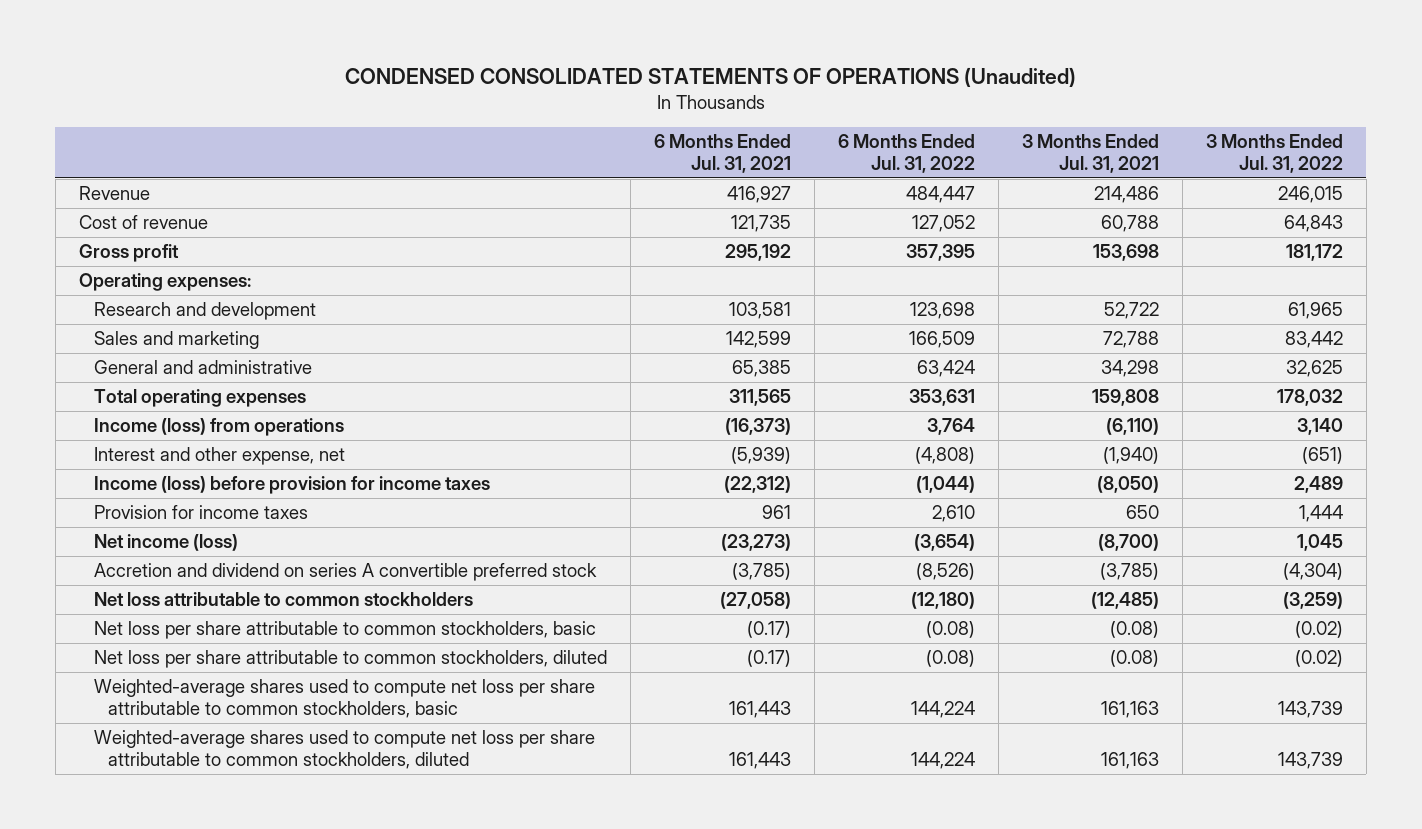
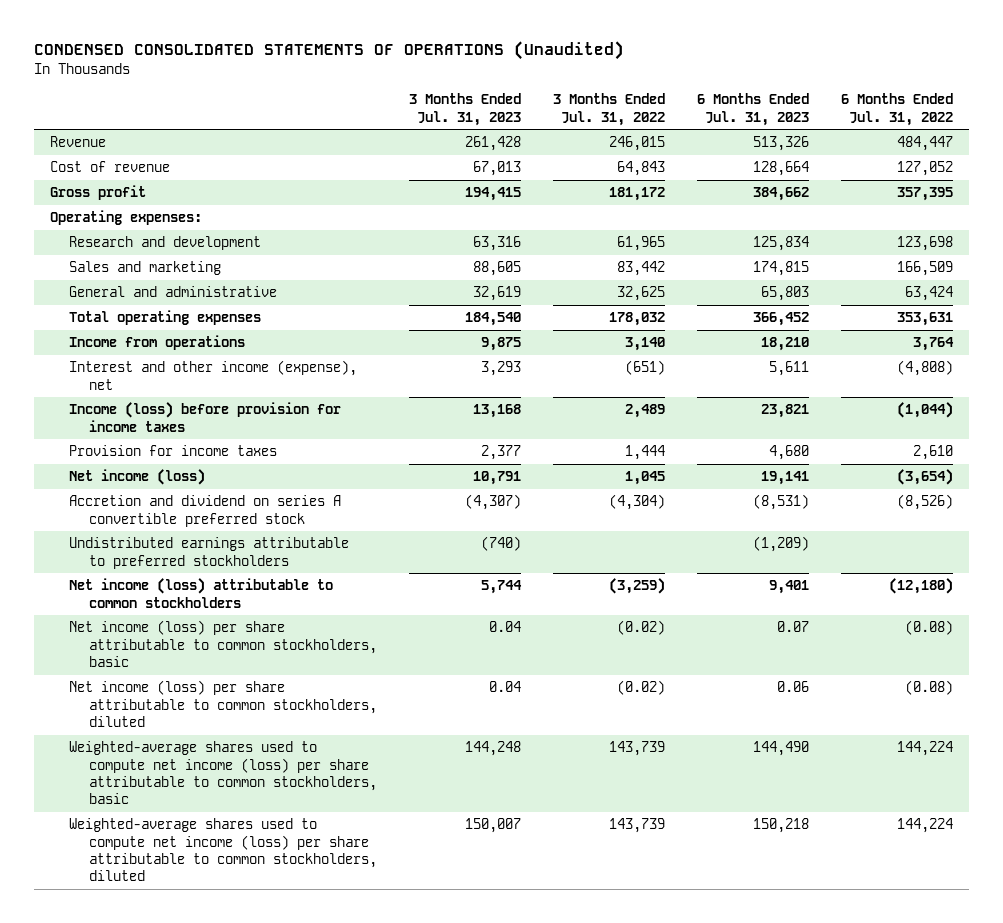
[653,134,791,173] 6 Months Ended Jul. 31, 2021 -> none
[1021,134,1159,173] 3 Months Ended Jul. 31, 2021 -> none
none -> [408,93,521,126] 3 Months Ended Jul. 31, 2023
none -> [696,93,809,126] 6 Months Ended Jul. 31, 2023
[93,418,344,437] Income (loss) from operations -> [69,335,246,351] Income from operations
[93,447,345,466] Interest and other expense, net -> [69,360,358,390] Interest and other income (expense), net
none -> [69,537,350,569] Undistributed earnings attributable to preferred stockholders
[93,592,473,607] Net loss attributable to common stockholders -> [69,578,334,608] Net income (loss) attributable to common stockholders
[93,621,596,640] Net loss per share attributable to common stockholders, basic -> [69,620,377,667] Net income (loss) per share attributable to common stockholders, basic
[93,650,607,669] Net loss per share attributable to common stockholders, diluted -> [69,680,377,727] Net income (loss) per share attributable to common stockholders, diluted
[93,679,595,718] Weighted-average shares used to compute net loss per share attributable to common stockholders, basic -> [69,741,377,805] Weighted-average shares used to compute net income (loss) per share attributable to common stockholders, basic
[93,730,595,769] Weighted-average shares used to compute net loss per share attributable to common stockholders, diluted -> [69,818,377,882] Weighted-average shares used to compute net income (loss) per share attributable to common stockholders, diluted

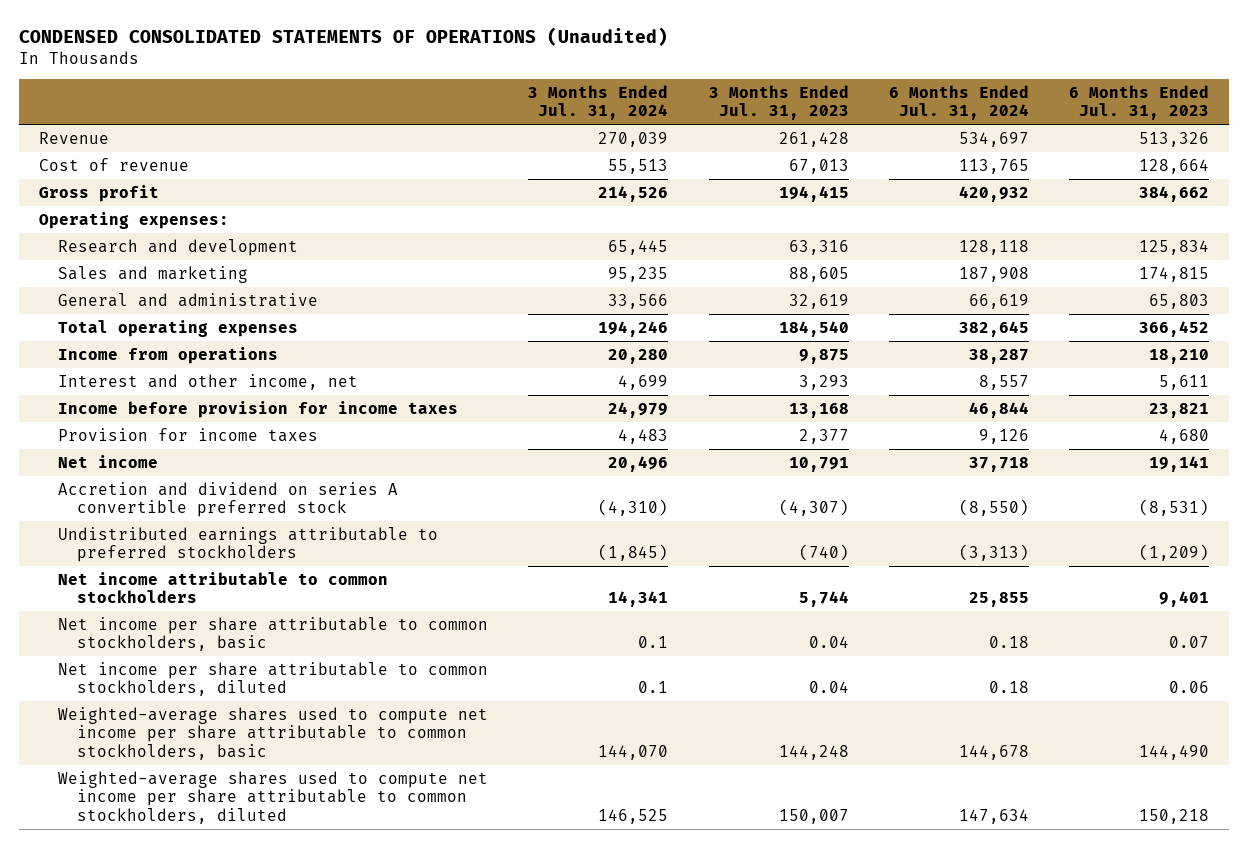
[552,93,665,126] 3 Months Ended Jul. 31, 2022 -> none
[840,93,953,126] 6 Months Ended Jul. 31, 2022 -> none
none -> [528,84,669,121] 3 Months Ended Jul. 31, 2024
none -> [888,84,1029,121] 6 Months Ended Jul. 31, 2024
[69,360,358,390] Interest and other income (expense), net -> [58,373,359,390] Interest and other income, net
[69,402,342,432] Income (loss) before provision for income taxes -> [58,400,459,418] Income before provision for income taxes
[69,469,206,486] Net income (loss) -> [58,454,159,468] Net income
[69,578,334,608] Net income (loss) attributable to common stockholders -> [58,571,389,604] Net income attributable to common stockholders
[69,620,377,667] Net income (loss) per share attributable to common stockholders, basic -> [58,616,489,652] Net income per share attributable to common stockholders, basic
[69,680,377,727] Net income (loss) per share attributable to common stockholders, diluted -> [58,661,489,697] Net income per share attributable to common stockholders, diluted
[69,741,377,805] Weighted-average shares used to compute net income (loss) per share attributable to common stockholders, basic -> [58,706,489,761] Weighted-average shares used to compute net income per share attributable to common stockholders, basic
[69,818,377,882] Weighted-average shares used to compute net income (loss) per share attributable to common stockholders, diluted -> [58,770,489,825] Weighted-average shares used to compute net income per share attributable to common stockholders, diluted

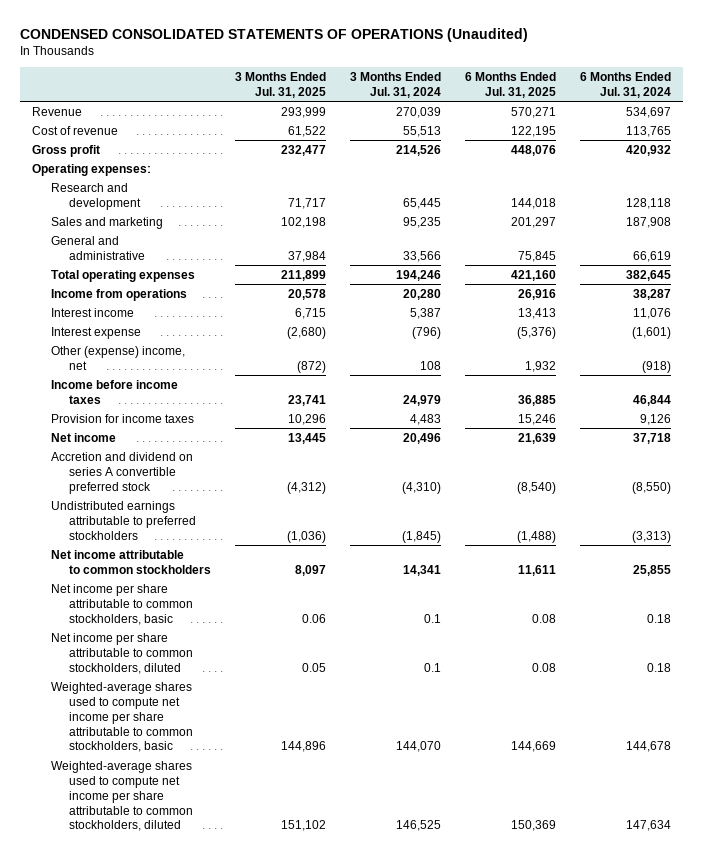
[708,84,849,121] 3 Months Ended Jul. 31, 2023 -> none
[1068,84,1209,121] 6 Months Ended Jul. 31, 2023 -> none
none -> [234,72,326,98] 3 Months Ended Jul. 31, 2025
none -> [464,72,556,98] 6 Months Ended Jul. 31, 2025
none -> [50,307,134,317] Interest income
none -> [50,326,141,339] Interest expense
[58,373,359,390] Interest and other income, net -> [50,345,185,370] Other (expense) income, net
[618,374,669,390] 4,699 -> [419,360,441,370] 108
[978,374,1029,390] 8,557 -> [642,360,672,373] (918)
[58,400,459,418] Income before provision for income taxes -> [50,379,178,404] Income before income taxes

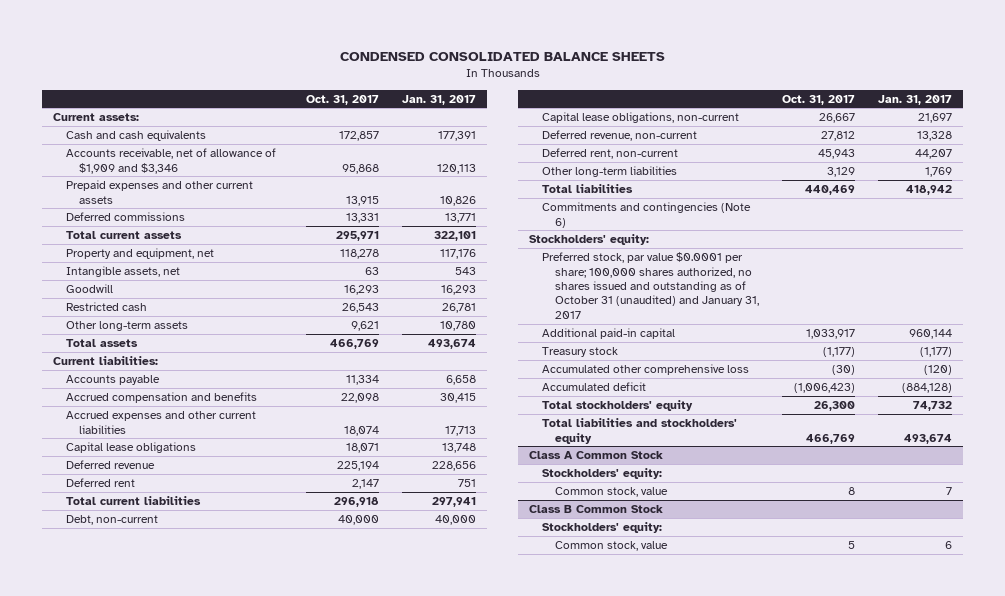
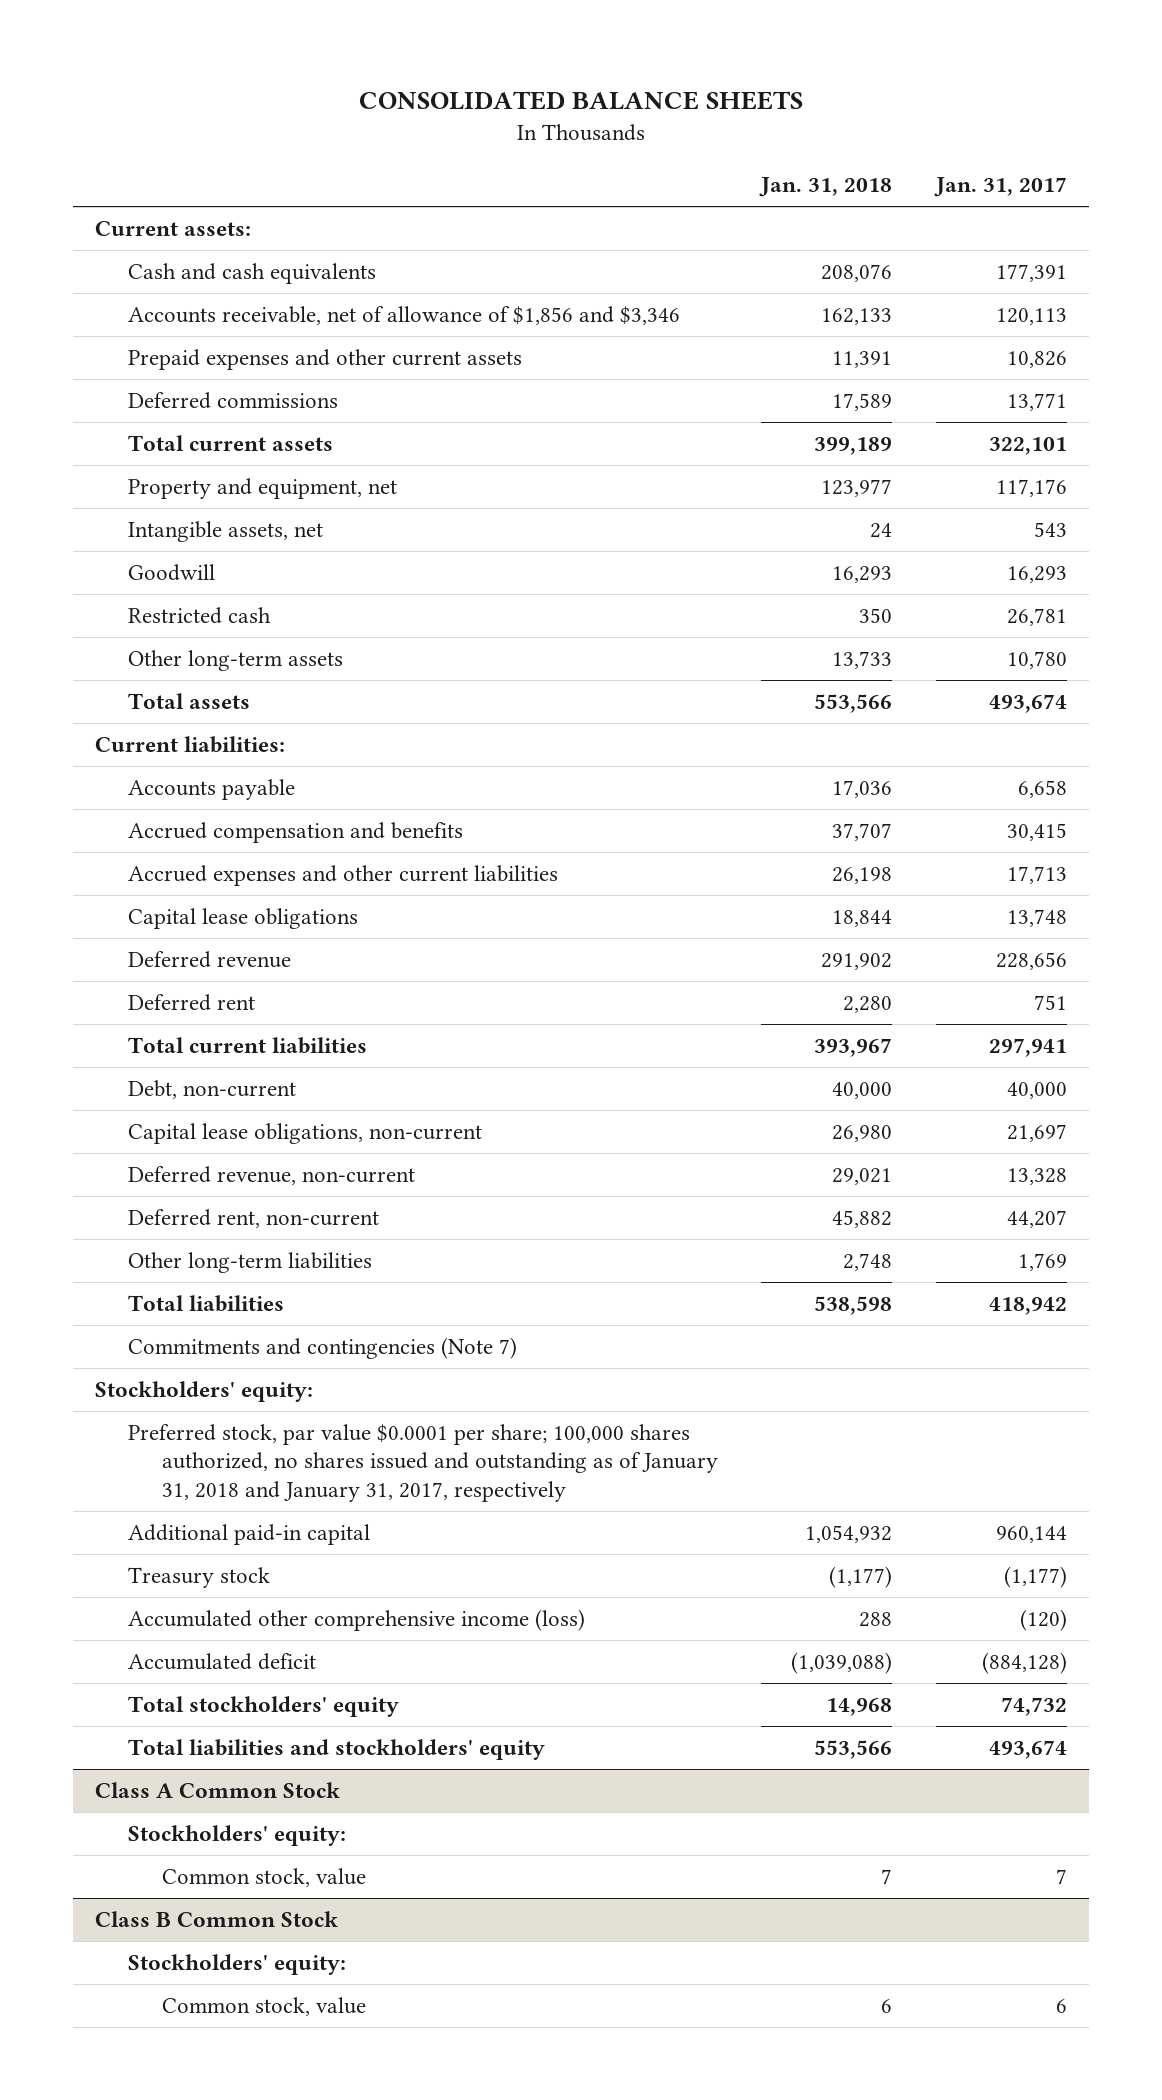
[339,51,665,61] CONDENSED CONSOLIDATED BALANCE SHEETS -> [358,90,803,110] CONSOLIDATED BALANCE SHEETS
[306,94,380,105] Oct. 31, 2017 -> none
none -> [759,176,893,197] Jan. 31, 2018
[66,148,277,174] Accounts receivable, net of allowance of $1,909 and $3,346 -> [128,306,681,326] Accounts receivable, net of allowance of $1,856 and $3,346
[542,202,752,228] Commitments and contingencies (Note 6) -> [128,1337,518,1360] Commitments and contingencies (Note 7)
[542,252,760,319] Preferred stock, par value $0.0001 per share; 100,000 shares authorized, no shares issued and outstanding as of October 31 (unaudited) and January 31, 2017 -> [128,1424,718,1502] Preferred stock, par value $0.0001 per share; 100,000 shares authorized, no shares issued and outstanding as of January 31, 2018 and January 31, 2017, respectively
[542,364,750,376] Accumulated other comprehensive loss -> [128,1609,586,1632] Accumulated other comprehensive income (loss)

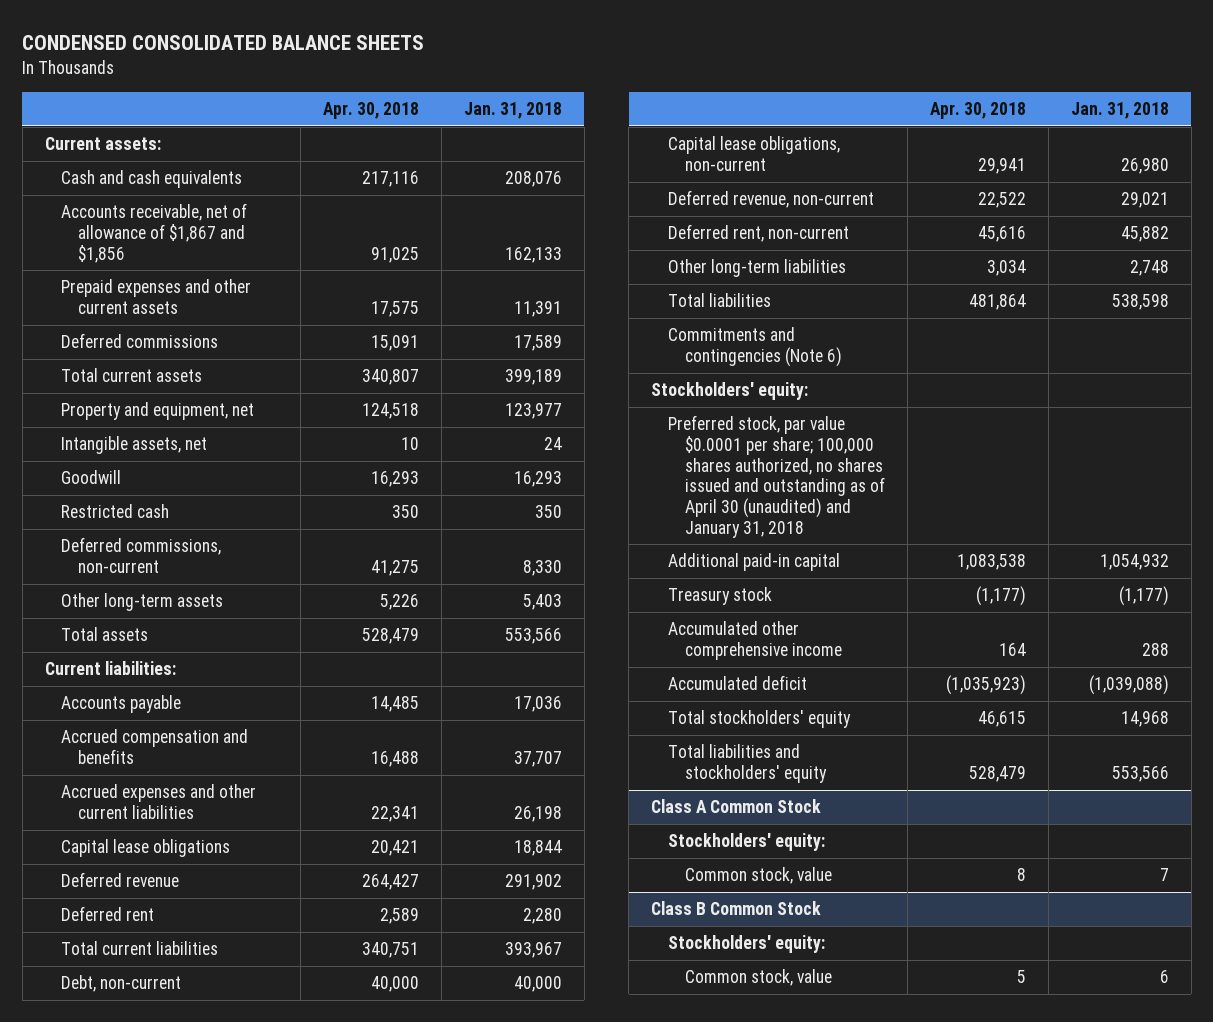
[358,90,803,110] CONSOLIDATED BALANCE SHEETS -> [22,34,425,50] CONDENSED CONSOLIDATED BALANCE SHEETS
[933,176,1067,197] Jan. 31, 2017 -> none
none -> [323,101,420,119] Apr. 30, 2018
[128,306,681,326] Accounts receivable, net of allowance of $1,856 and $3,346 -> [61,203,248,263] Accounts receivable, net of allowance of $1,867 and $1,856
none -> [61,537,222,573] Deferred commissions, non-current
[832,651,893,670] 13,733 -> [523,594,563,611] 5,403
[128,1337,518,1360] Commitments and contingencies (Note 7) -> [667,327,842,367] Commitments and contingencies (Note 6)
[128,1424,718,1502] Preferred stock, par value $0.0001 per share; 100,000 shares authorized, no shares issued and outstanding as of January 31, 2018 and January 31, 2017, respectively -> [667,415,885,538] Preferred stock, par value $0.0001 per share; 100,000 shares authorized, no shares issued and outstanding as of April 30 (unaudited) and January 31, 2018
[128,1609,586,1632] Accumulated other comprehensive income (loss) -> [667,621,842,660] Accumulated other comprehensive income

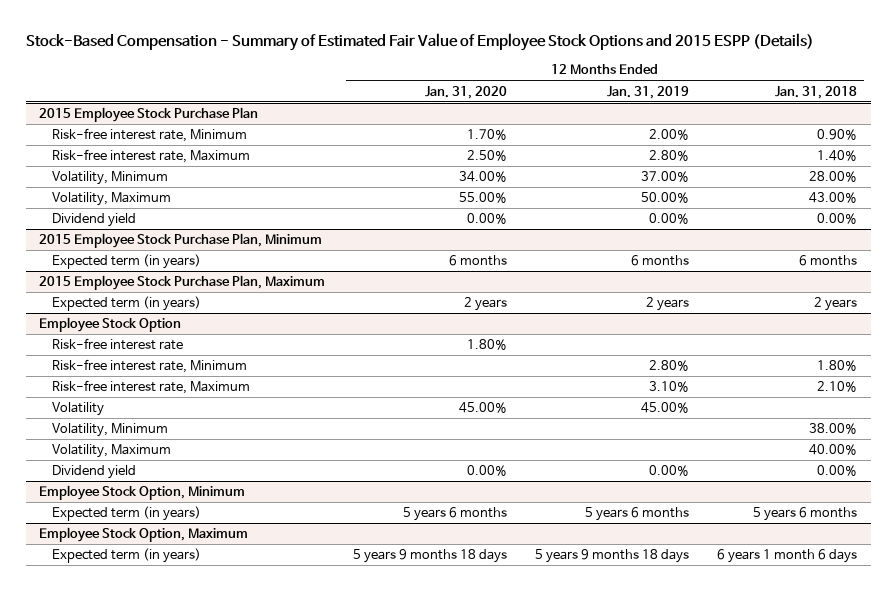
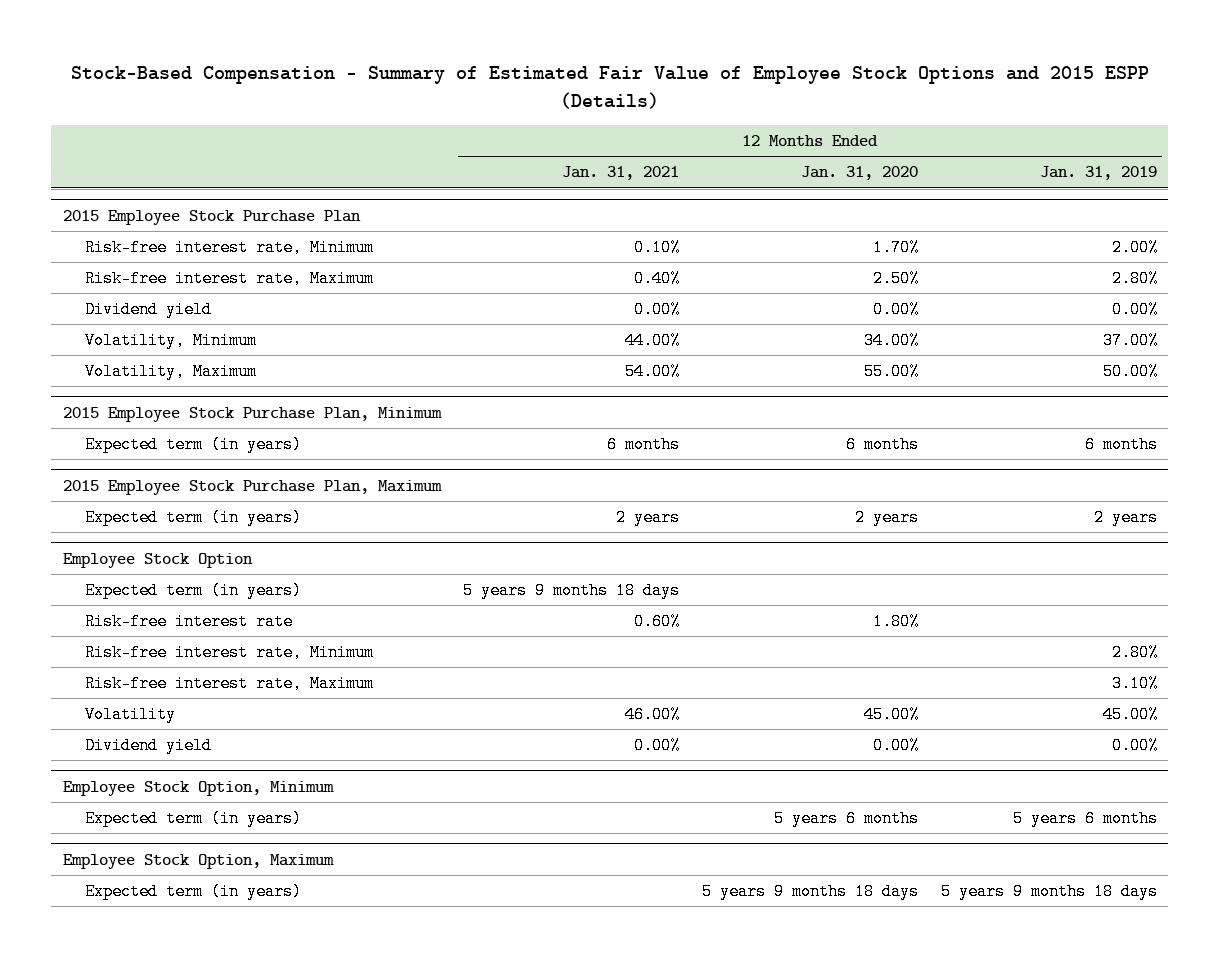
[774,85,857,99] Jan. 31, 2018 -> none
none -> [562,166,680,181] Jan. 31, 2021
[52,213,137,228] Dividend yield -> [84,301,212,319] Dividend yield
none -> [84,582,302,600] Expected term (in years)
[52,423,169,438] Volatility, Minimum -> none
[52,444,172,459] Volatility, Maximum -> none

